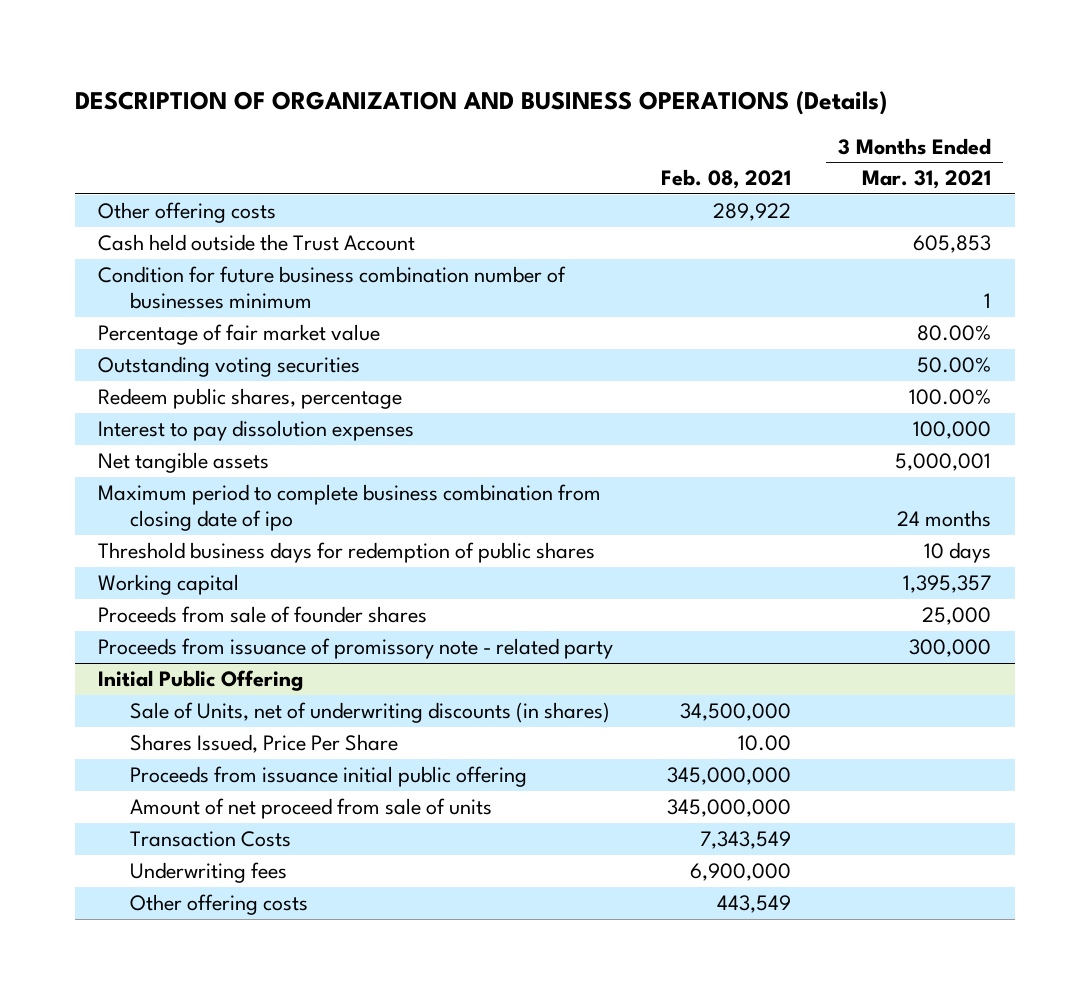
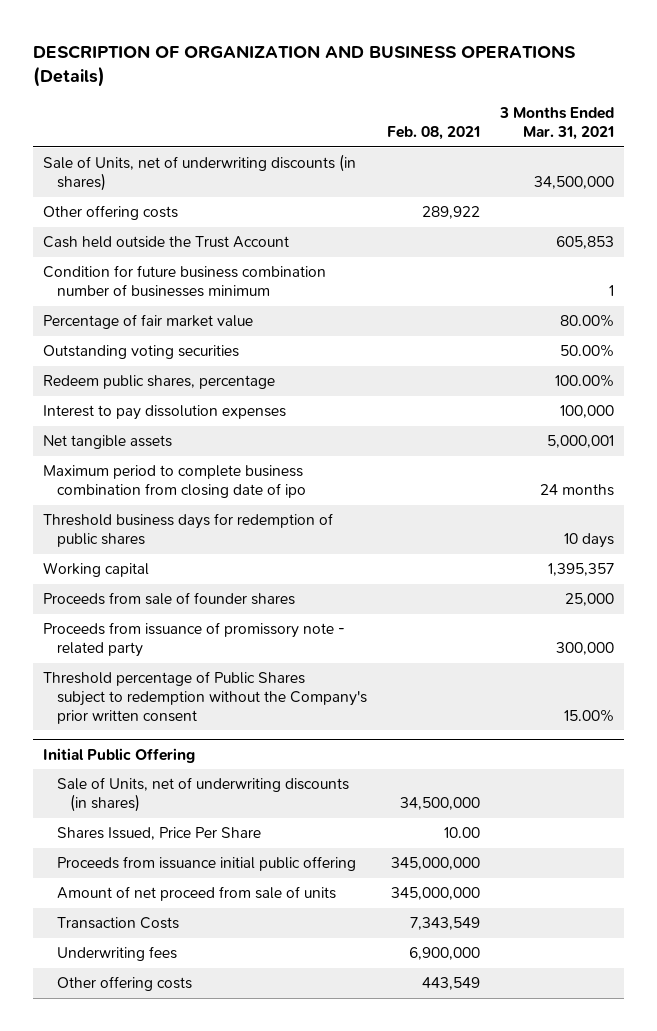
none -> [43,154,357,191] Sale of Units, net of underwriting discounts (in shares)
none -> [43,671,367,724] Threshold percentage of Public Shares subject to redemption without the Company's prior written consent

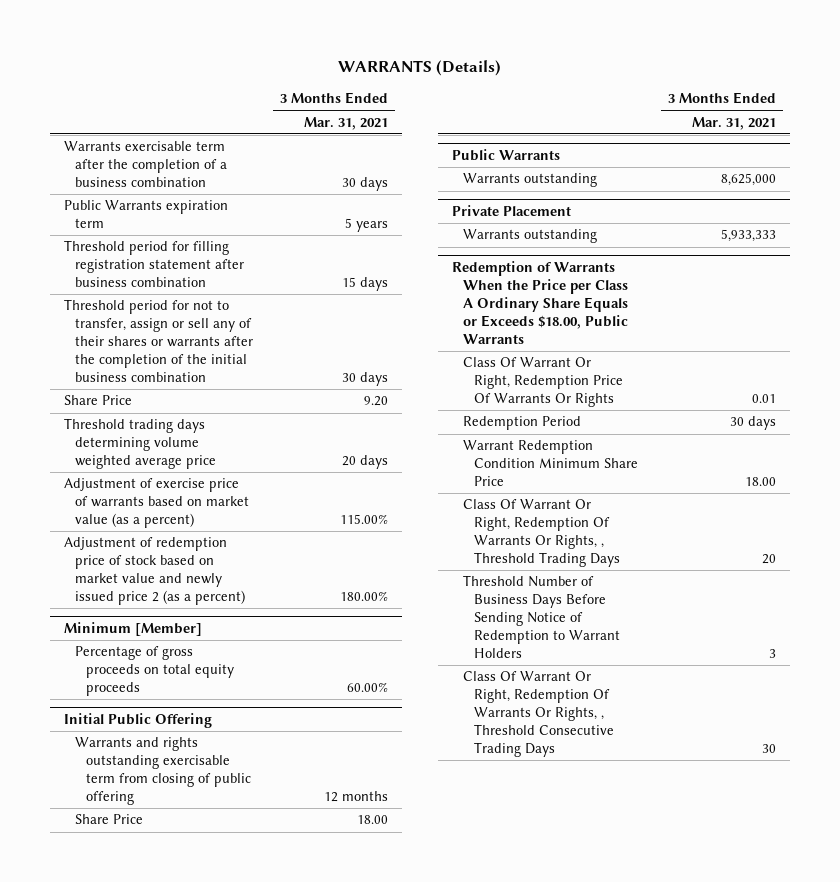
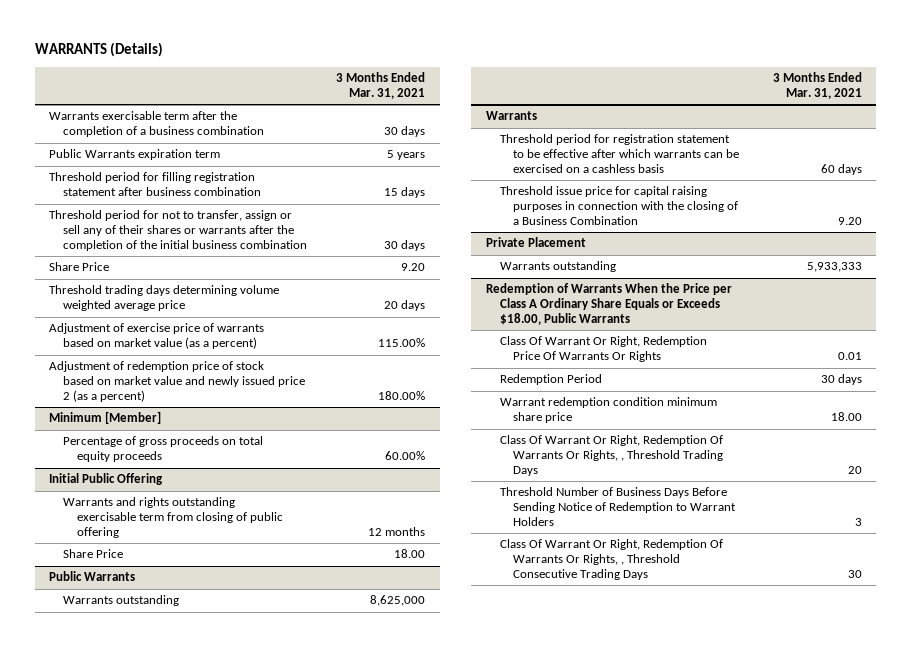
none -> [485,111,537,121] Warrants
none -> [499,134,740,174] Threshold period for registration statement to be effective after which warrants can be exercised on a cashless basis
none -> [499,186,739,226] Threshold issue price for capital raising purposes in connection with the closing of a Business Combination
[462,440,638,487] Warrant Redemption Condition Minimum Share Price -> [499,397,717,424] Warrant redemption condition minimum share price

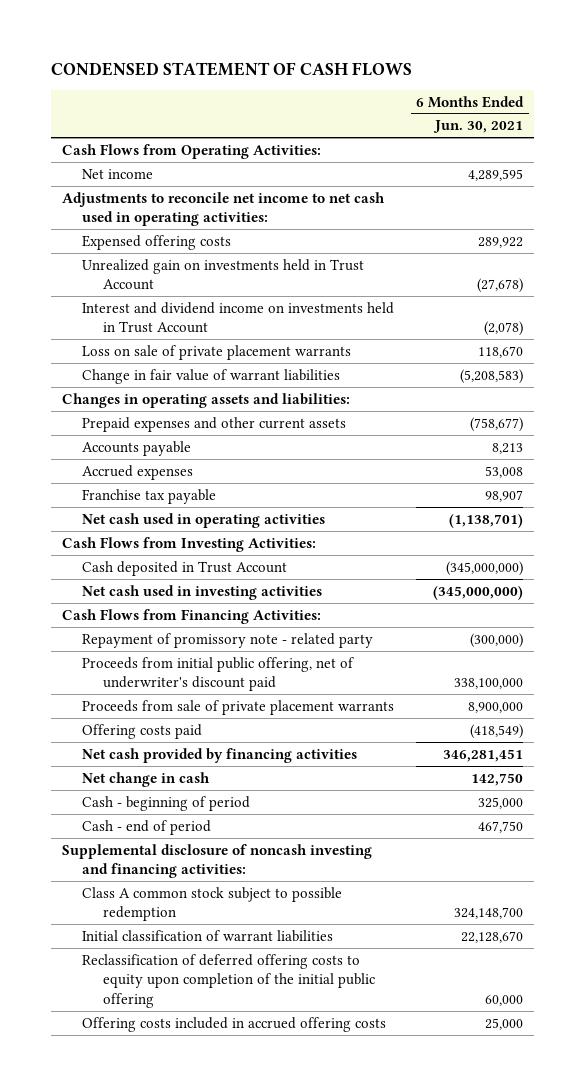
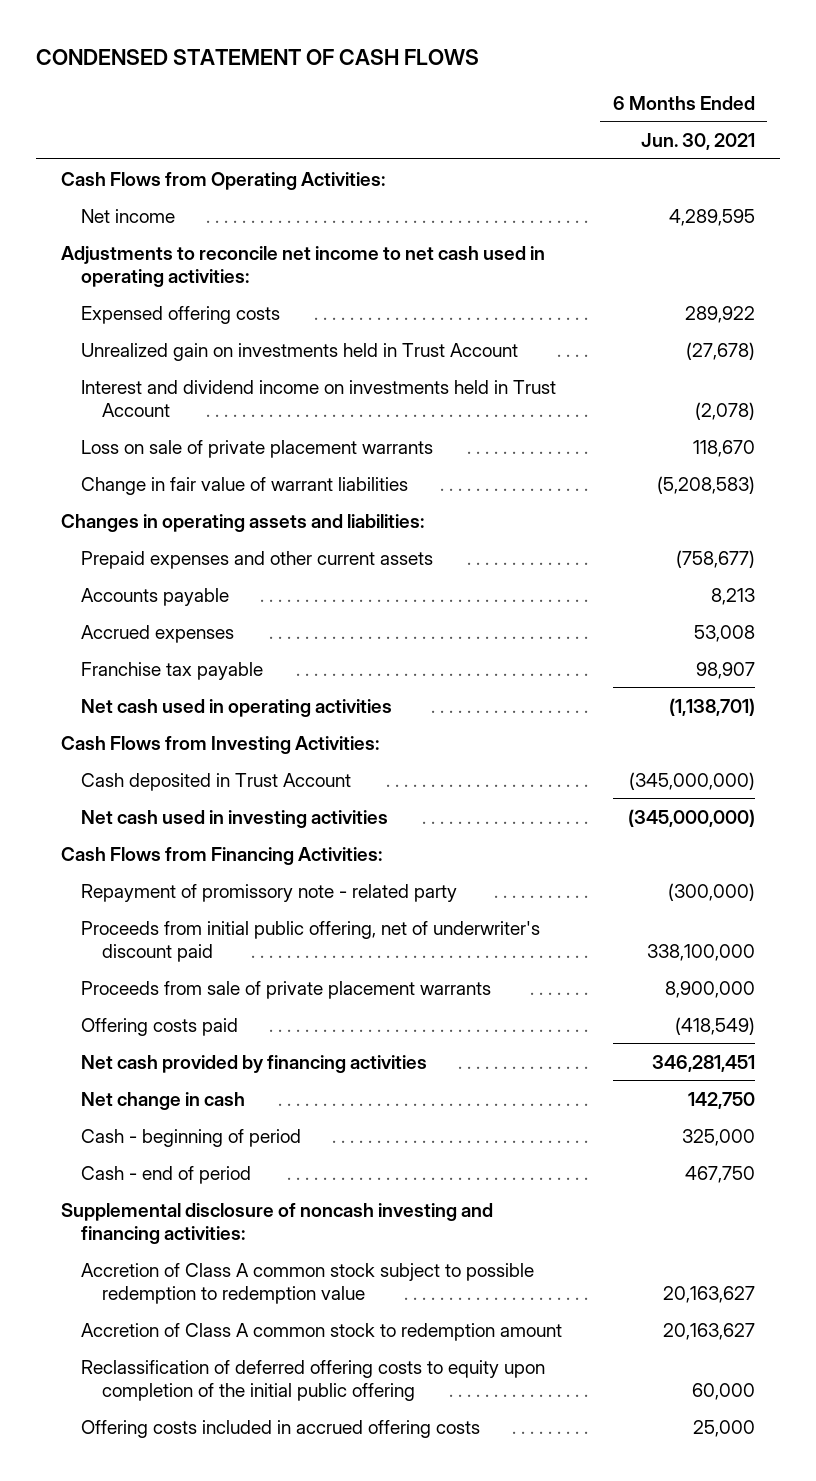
[82,929,334,942] Initial classification of warrant liabilities -> none
[82,886,343,922] Class A common stock subject to possible redemption -> [81,1262,535,1304] Accretion of Class A common stock subject to possible redemption to redemption value
[454,907,524,920] 324,148,700 -> [662,1285,755,1303] 20,163,627
none -> [81,1322,563,1341] Accretion of Class A common stock to redemption amount

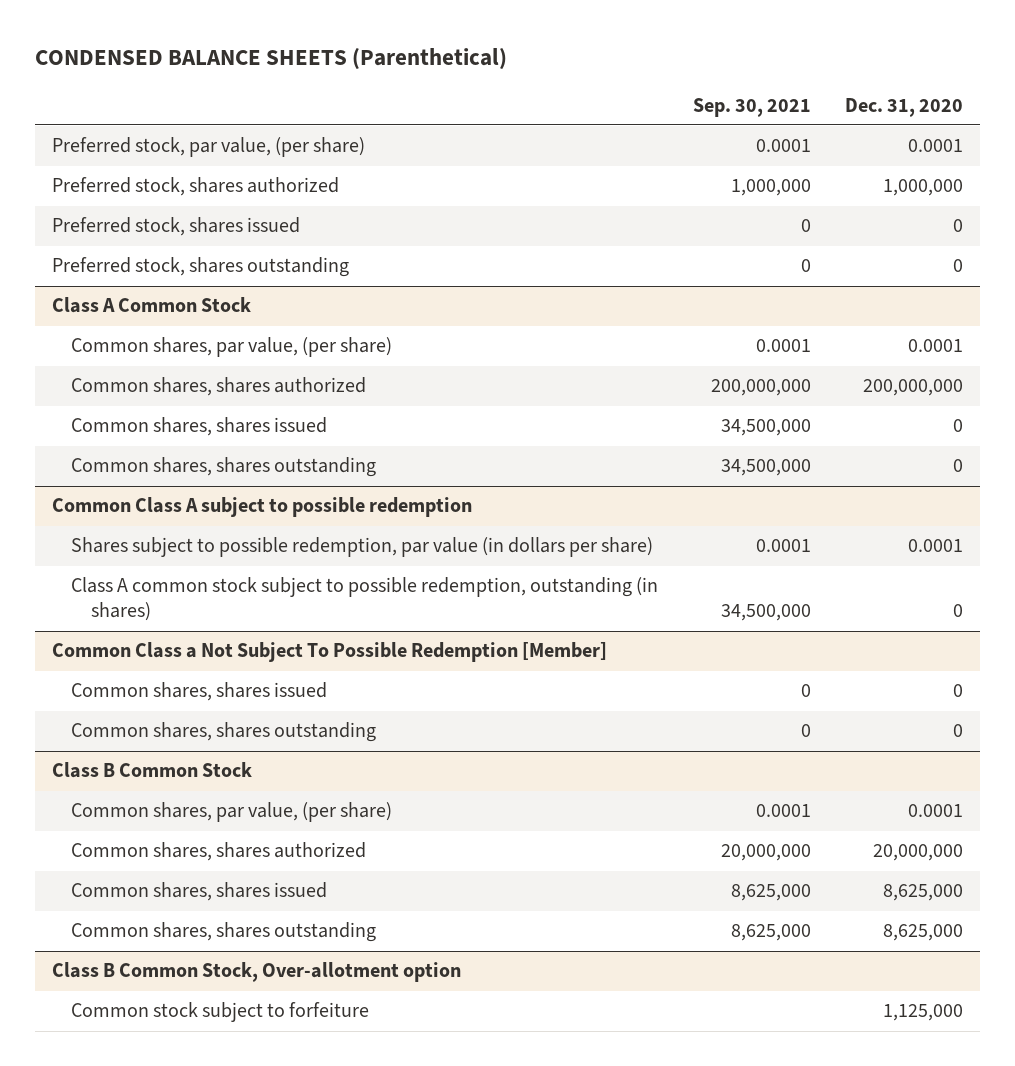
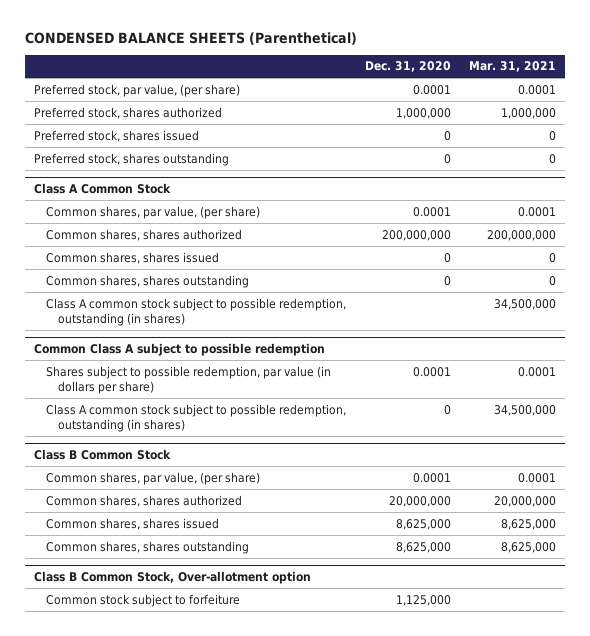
[692,97,811,117] Sep. 30, 2021 -> none
none -> [469,61,557,73] Mar. 31, 2021
none -> [46,297,347,326] Class A common stock subject to possible redemption, outstanding (in shares)
[51,642,607,663] Common Class a Not Subject To Possible Redemption [Member] -> none
[71,682,328,702] Common shares, shares issued -> none
[71,722,377,743] Common shares, shares outstanding -> none

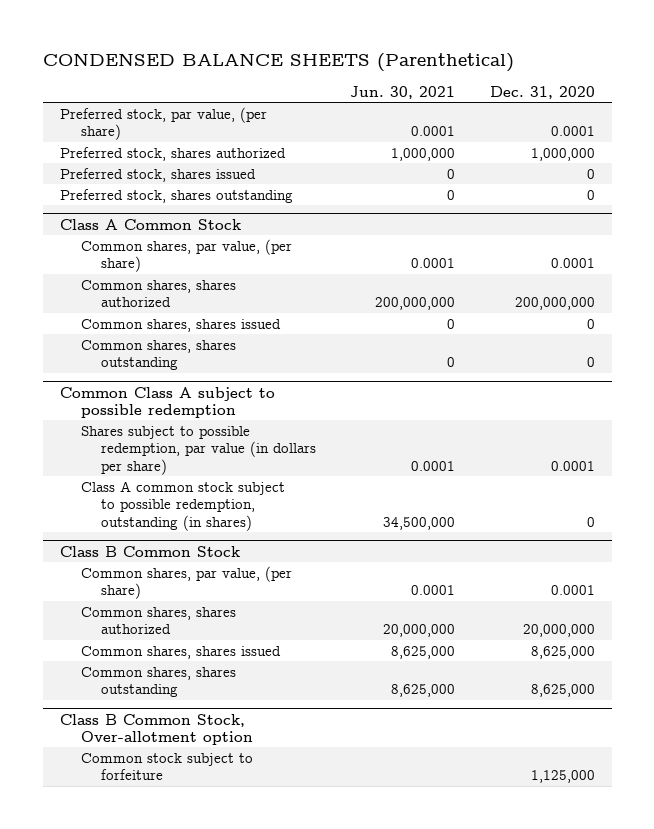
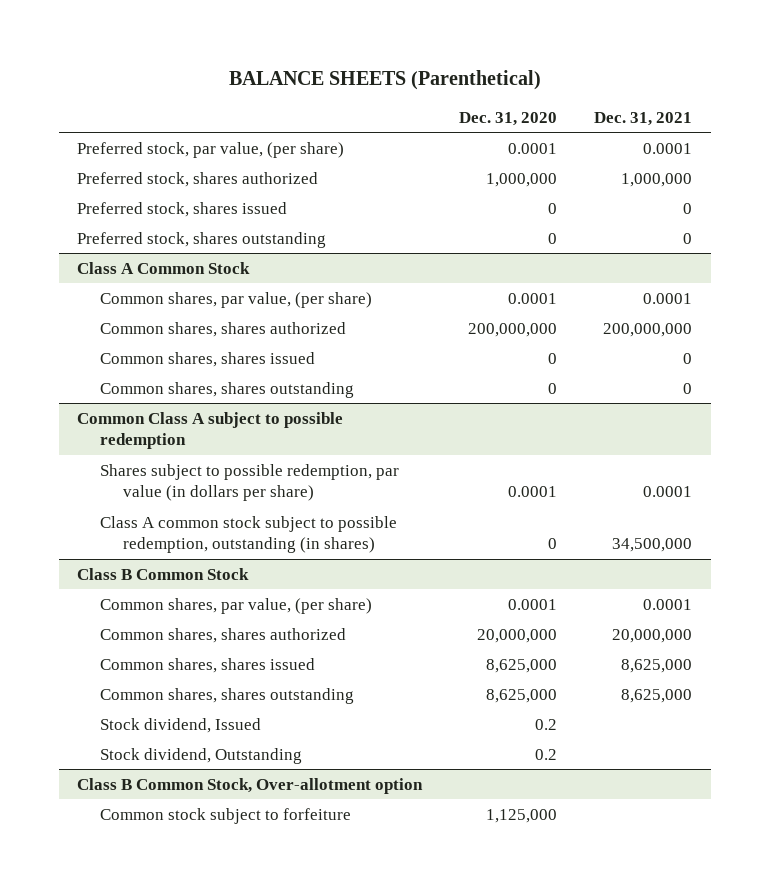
[42,53,514,73] CONDENSED BALANCE SHEETS (Parenthetical) -> [228,70,541,91] BALANCE SHEETS (Parenthetical)
[350,86,456,100] Jun. 30, 2021 -> none
none -> [594,112,693,127] Dec. 31, 2021
none -> [100,717,262,733] Stock dividend, Issued
none -> [100,747,303,764] Stock dividend, Outstanding

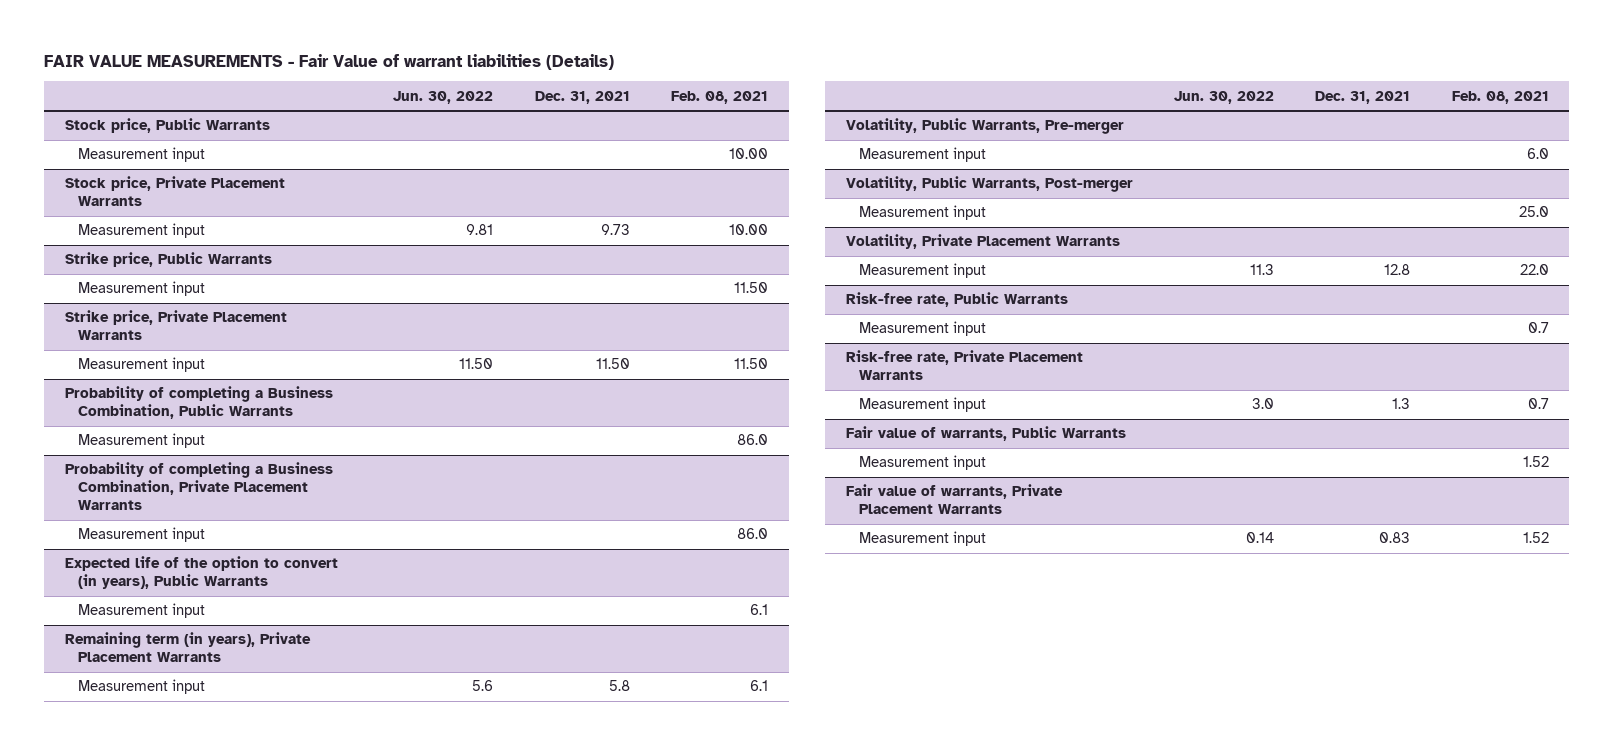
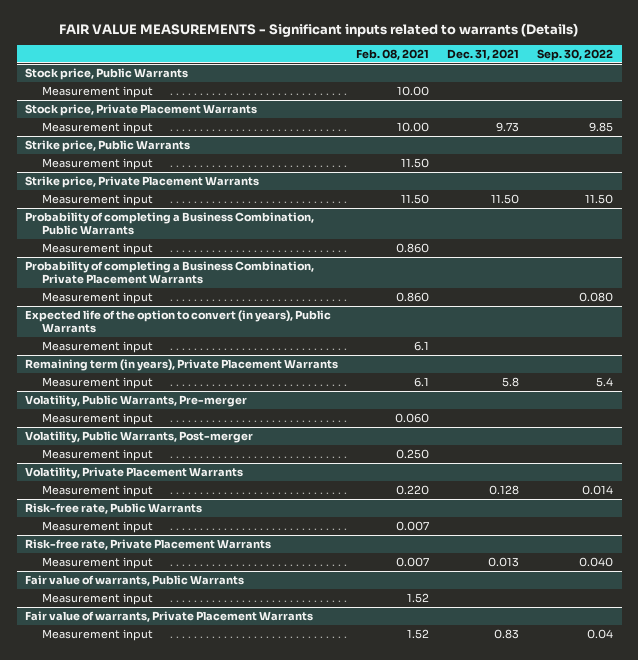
[44,53,615,70] FAIR VALUE MEASUREMENTS - Fair Value of warrant liabilities (Details) -> [59,22,579,37] FAIR VALUE MEASUREMENTS - Significant inputs related to warrants (Details)
[393,90,494,104] Jun. 30, 2022 -> none
none -> [536,49,613,62] Sep. 30, 2022
[737,434,769,446] 86.0 -> [396,243,430,254] 0.860
[737,528,769,540] 86.0 -> [396,292,430,303] 0.860
[1526,148,1549,160] 6.0 -> [395,413,430,424] 0.060
[1518,206,1549,218] 25.0 -> [396,449,430,460] 0.250
[1384,264,1411,276] 12.8 -> [488,485,519,496] 0.128
[1519,264,1549,276] 22.0 -> [396,485,430,496] 0.220
[1527,322,1549,334] 0.7 -> [396,521,430,532] 0.007
[1392,398,1411,410] 1.3 -> [487,557,519,568] 0.013
[1527,398,1549,410] 0.7 -> [396,557,430,568] 0.007

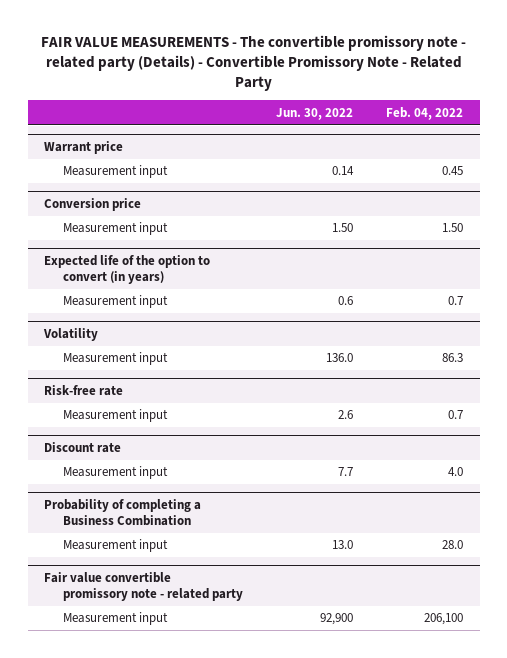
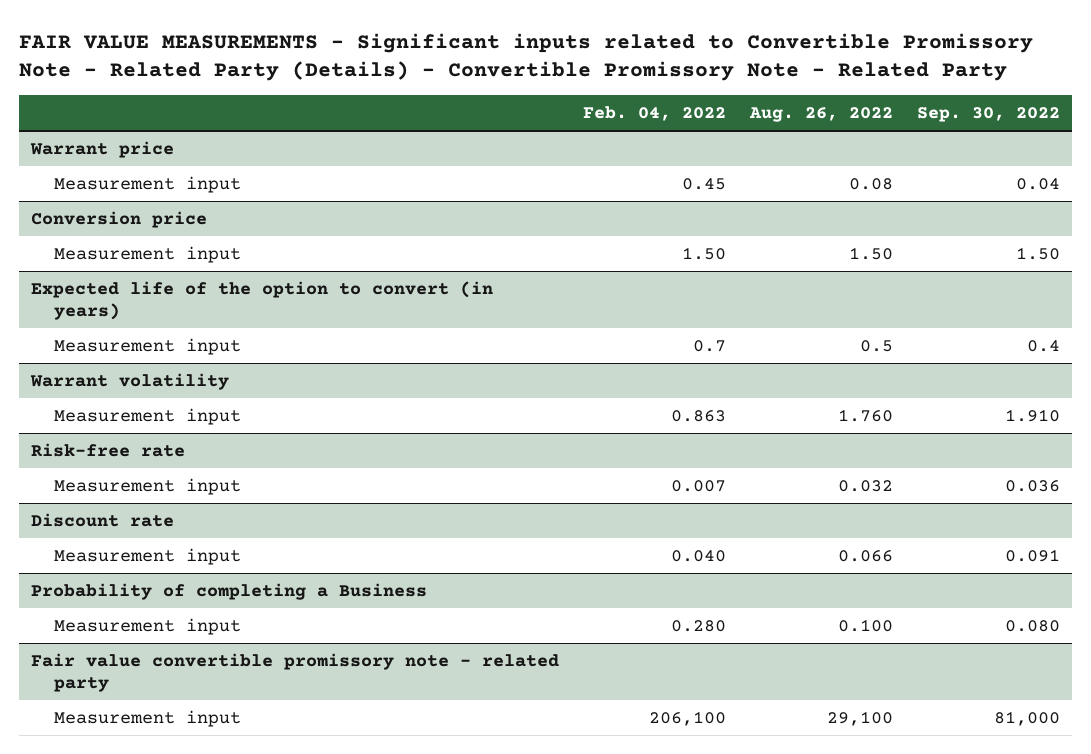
[40,35,466,92] FAIR VALUE MEASUREMENTS - The convertible promissory note - related party (Details) - Convertible Promissory Note - Related Party -> [18,32,1033,82] FAIR VALUE MEASUREMENTS - Significant inputs related to Convertible Promissory Note - Related Party (Details) - Convertible Promissory Note - Related Party
[276,107,354,120] Jun. 30, 2022 -> none
none -> [748,107,893,123] Aug. 26, 2022
none -> [917,107,1061,123] Sep. 30, 2022
[42,327,98,341] Volatility -> [29,372,229,390] Warrant volatility
[442,353,464,363] 86.3 -> [670,409,726,422] 0.863
[448,410,464,420] 0.7 -> [670,479,726,492] 0.007
[448,467,464,477] 4.0 -> [670,549,726,562] 0.040
[43,498,201,526] Probability of completing a Business Combination -> [30,582,427,600] Probability of completing a Business
[442,540,464,550] 28.0 -> [670,619,726,632] 0.280

